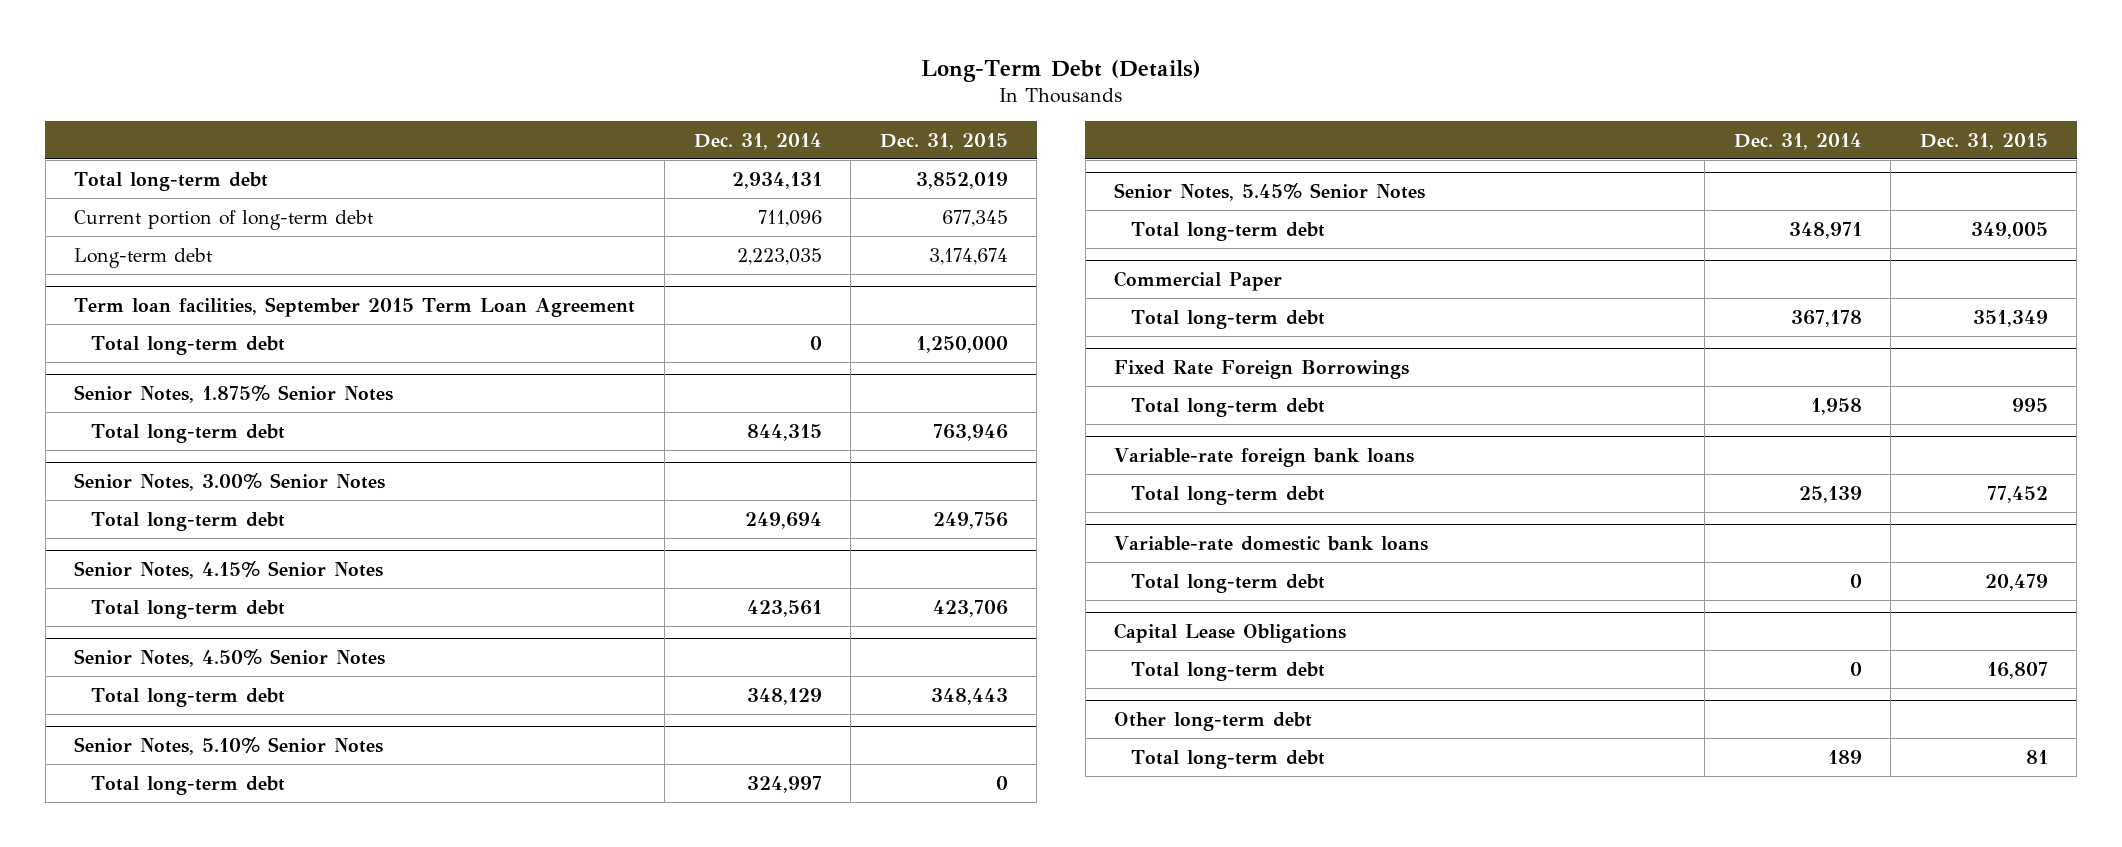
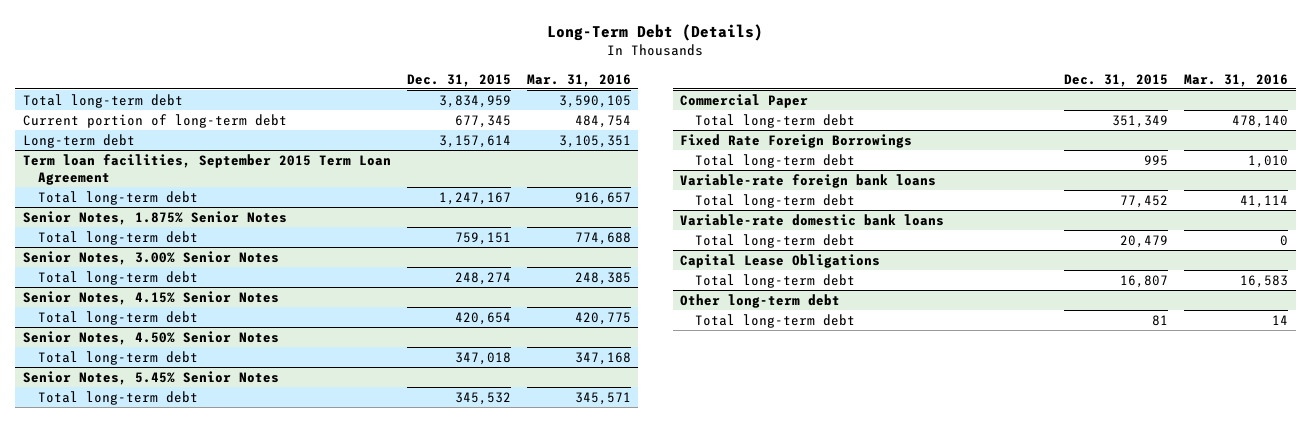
[693,132,822,150] Dec. 31, 2014 -> none
none -> [526,73,631,87] Mar. 31, 2016
[915,171,1008,189] 3,852,019 -> [438,94,511,108] 3,834,959
[928,247,1008,265] 3,174,674 -> [438,134,511,148] 3,157,614
[915,335,1008,353] 1,250,000 -> [438,191,511,205] 1,247,167
[932,423,1008,441] 763,946 -> [454,231,511,245] 759,151
[932,511,1008,529] 249,756 -> [454,271,511,285] 248,274
[932,599,1008,617] 423,706 -> [454,311,511,325] 420,654
[74,735,384,755] Senior Notes, 5.10% Senior Notes -> none
[90,775,285,795] Total long-term debt -> none
[930,687,1008,705] 348,443 -> [454,351,511,365] 347,018
[1970,221,2048,239] 349,005 -> [454,391,511,405] 345,532

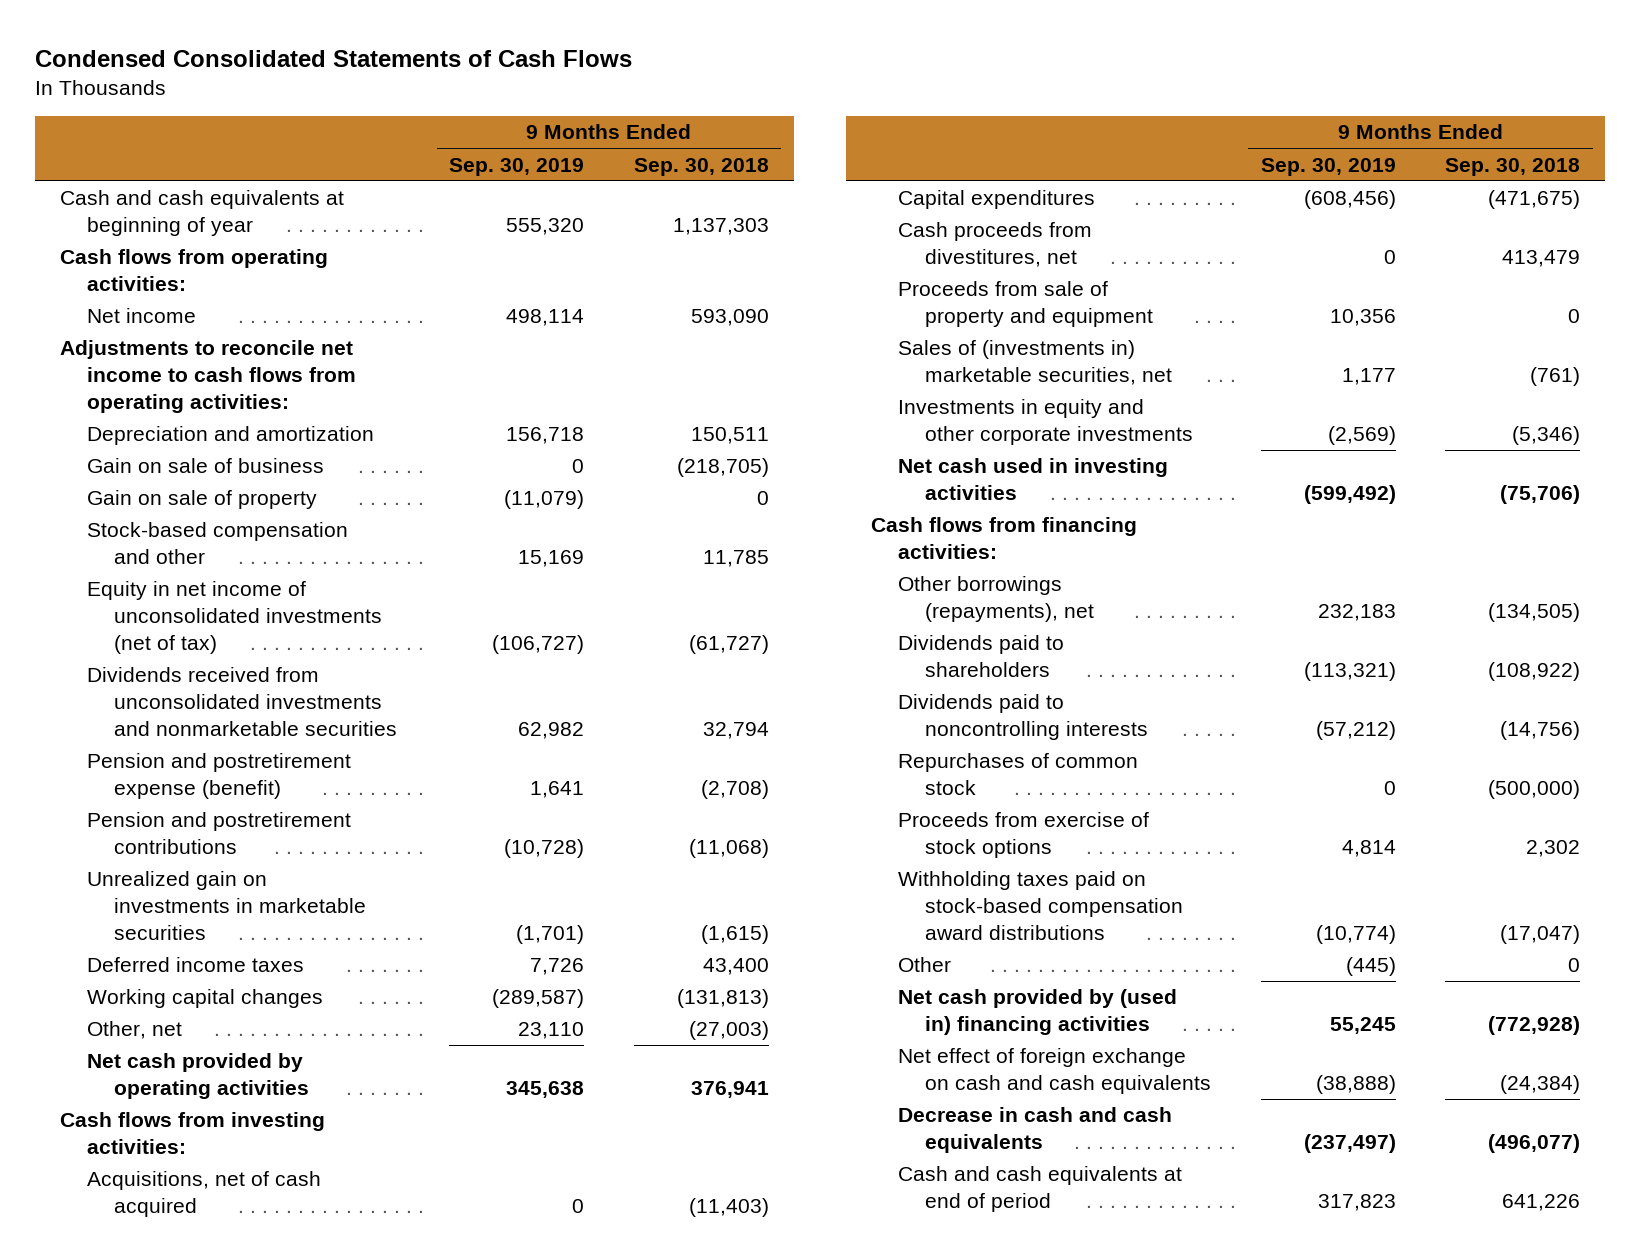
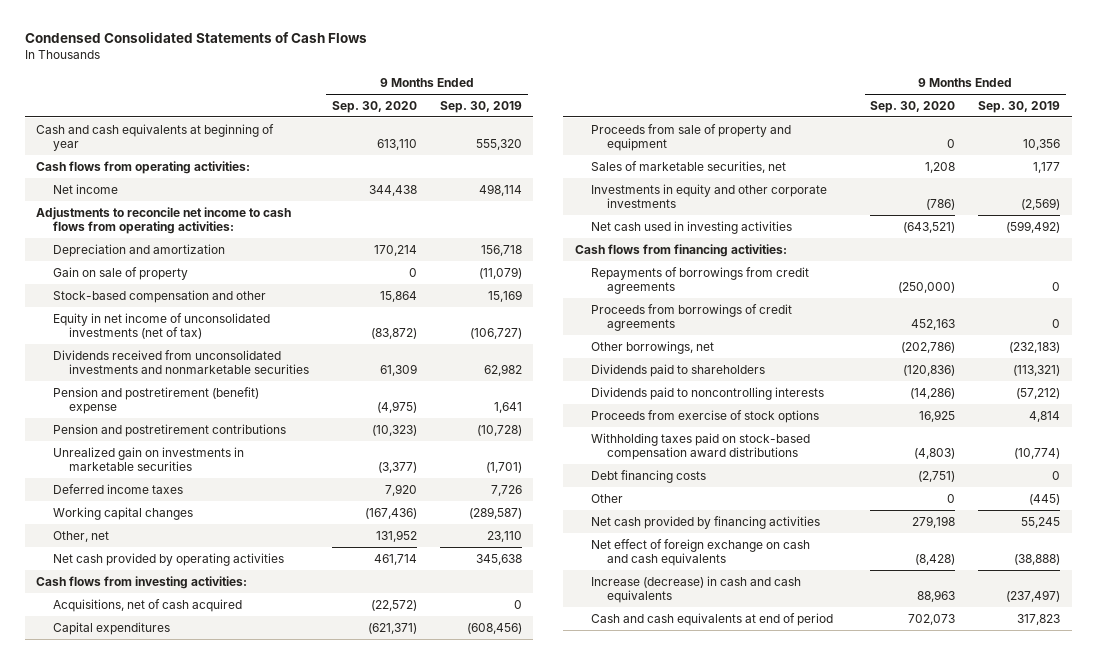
[633,157,769,176] Sep. 30, 2018 -> none
none -> [332,100,418,113] Sep. 30, 2020
[86,458,324,474] Gain on sale of business -> none
[86,753,351,799] Pension and postretirement expense (benefit) -> [52,386,259,414] Pension and postretirement (benefit) expense
[897,222,1092,267] Cash proceeds from divestitures, net -> none
[897,340,1172,385] Sales of (investments in) marketable securities, net -> [590,160,786,173] Sales of marketable securities, net
none -> [590,266,809,294] Repayments of borrowings from credit agreements
none -> [590,303,792,331] Proceeds from borrowings of credit agreements
[897,576,1094,622] Other borrowings (repayments), net -> [590,340,714,354] Other borrowings, net
[1317,603,1396,621] 232,183 -> [1009,341,1061,353] (232,183)
[897,753,1138,795] Repurchases of common stock -> none
none -> [590,469,706,483] Debt financing costs
[897,989,1177,1035] Net cash provided by (used in) financing activities -> [590,515,820,529] Net cash provided by financing activities
[897,1107,1172,1153] Decrease in cash and cash equivalents -> [590,575,801,603] Increase (decrease) in cash and cash equivalents

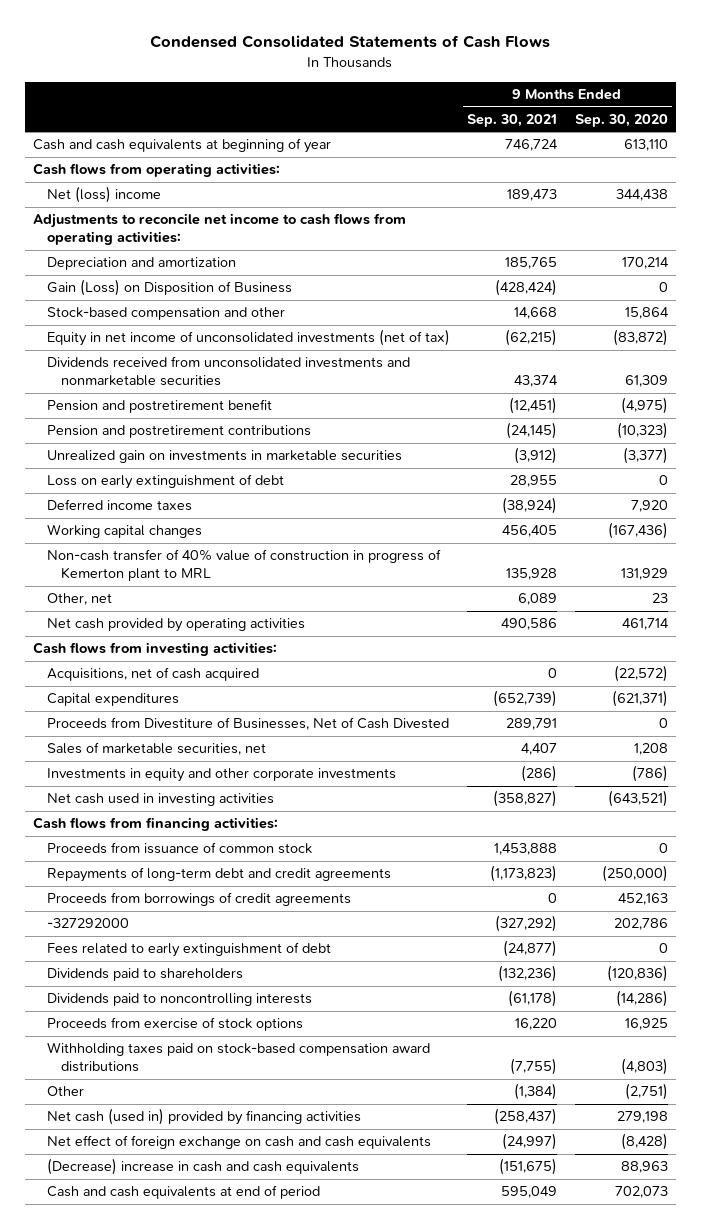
[439,100,522,113] Sep. 30, 2019 -> none
none -> [467,113,558,127] Sep. 30, 2021
[52,183,118,194] Net income -> [47,186,162,204] Net (loss) income
[52,266,188,280] Gain on sale of property -> none
none -> [47,279,293,297] Gain (Loss) on Disposition of Business
[52,386,259,414] Pension and postretirement (benefit) expense -> [47,399,273,414] Pension and postretirement benefit
none -> [47,474,285,490] Loss on early extinguishment of debt
none -> [47,549,442,582] Non-cash transfer of 40% value of construction in progress of Kemerton plant to MRL
[376,529,418,542] 131,952 -> [651,593,668,604] 23
[590,123,791,151] Proceeds from sale of property and equipment -> none
none -> [47,717,450,731] Proceeds from Divestiture of Businesses, Net of Cash Divested
none -> [47,842,313,855] Proceeds from issuance of common stock
[590,266,809,294] Repayments of borrowings from credit agreements -> [47,867,392,883] Repayments of long-term debt and credit agreements
[590,340,714,354] Other borrowings, net -> none
none -> [47,918,130,929] -327292000
none -> [47,942,332,958] Fees related to early extinguishment of debt
[590,469,706,483] Debt financing costs -> none
[947,493,956,503] 0 -> [624,1083,668,1101] (2,751)
[590,515,820,529] Net cash provided by financing activities -> [47,1108,362,1126] Net cash (used in) provided by financing activities
[590,575,801,603] Increase (decrease) in cash and cash equivalents -> [47,1158,360,1176] (Decrease) increase in cash and cash equivalents

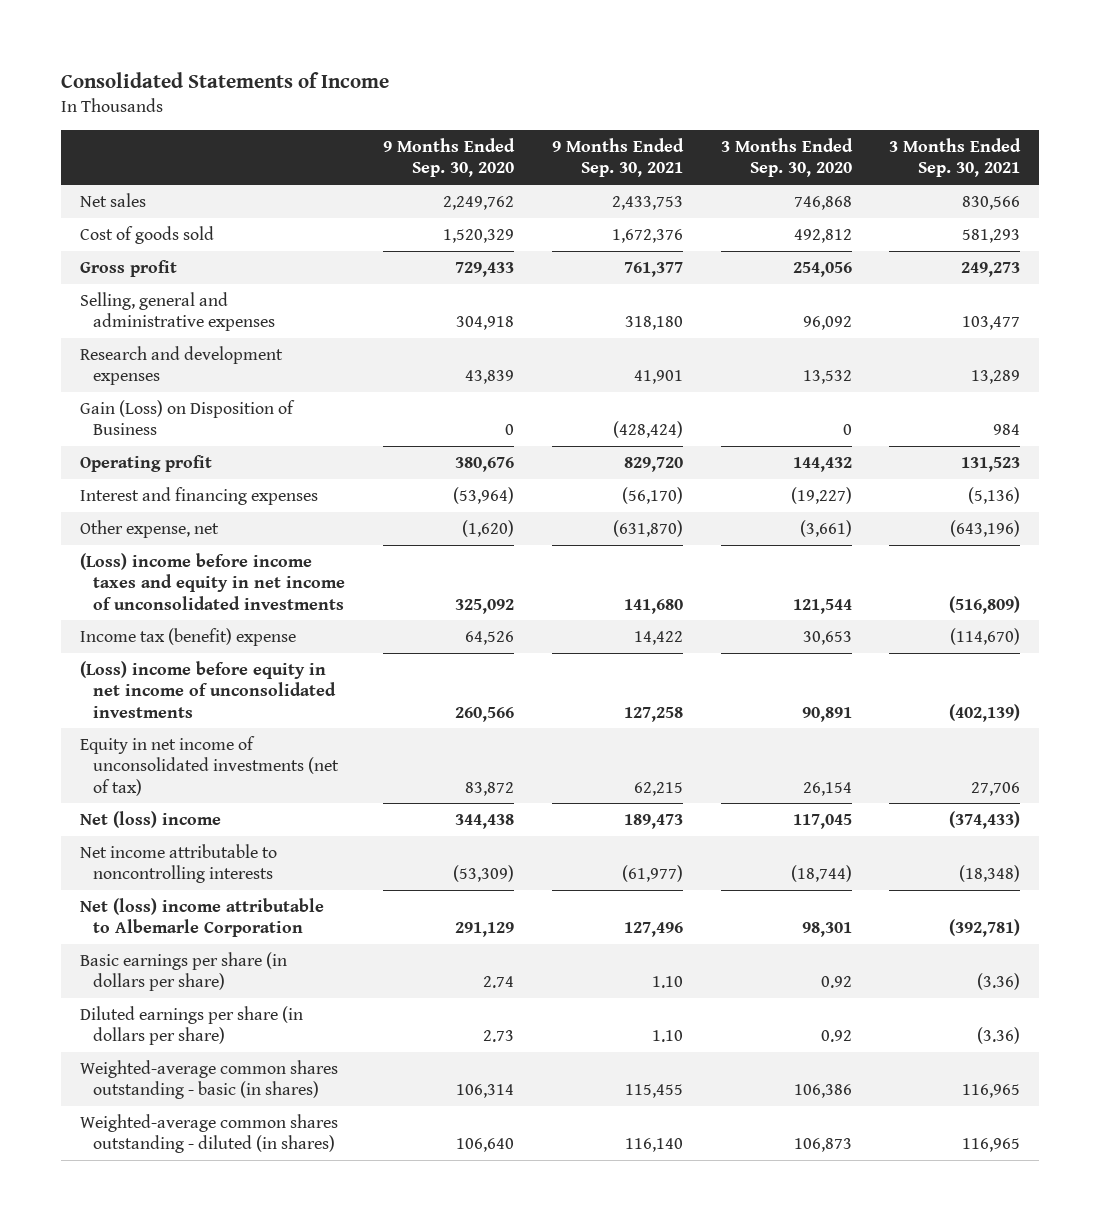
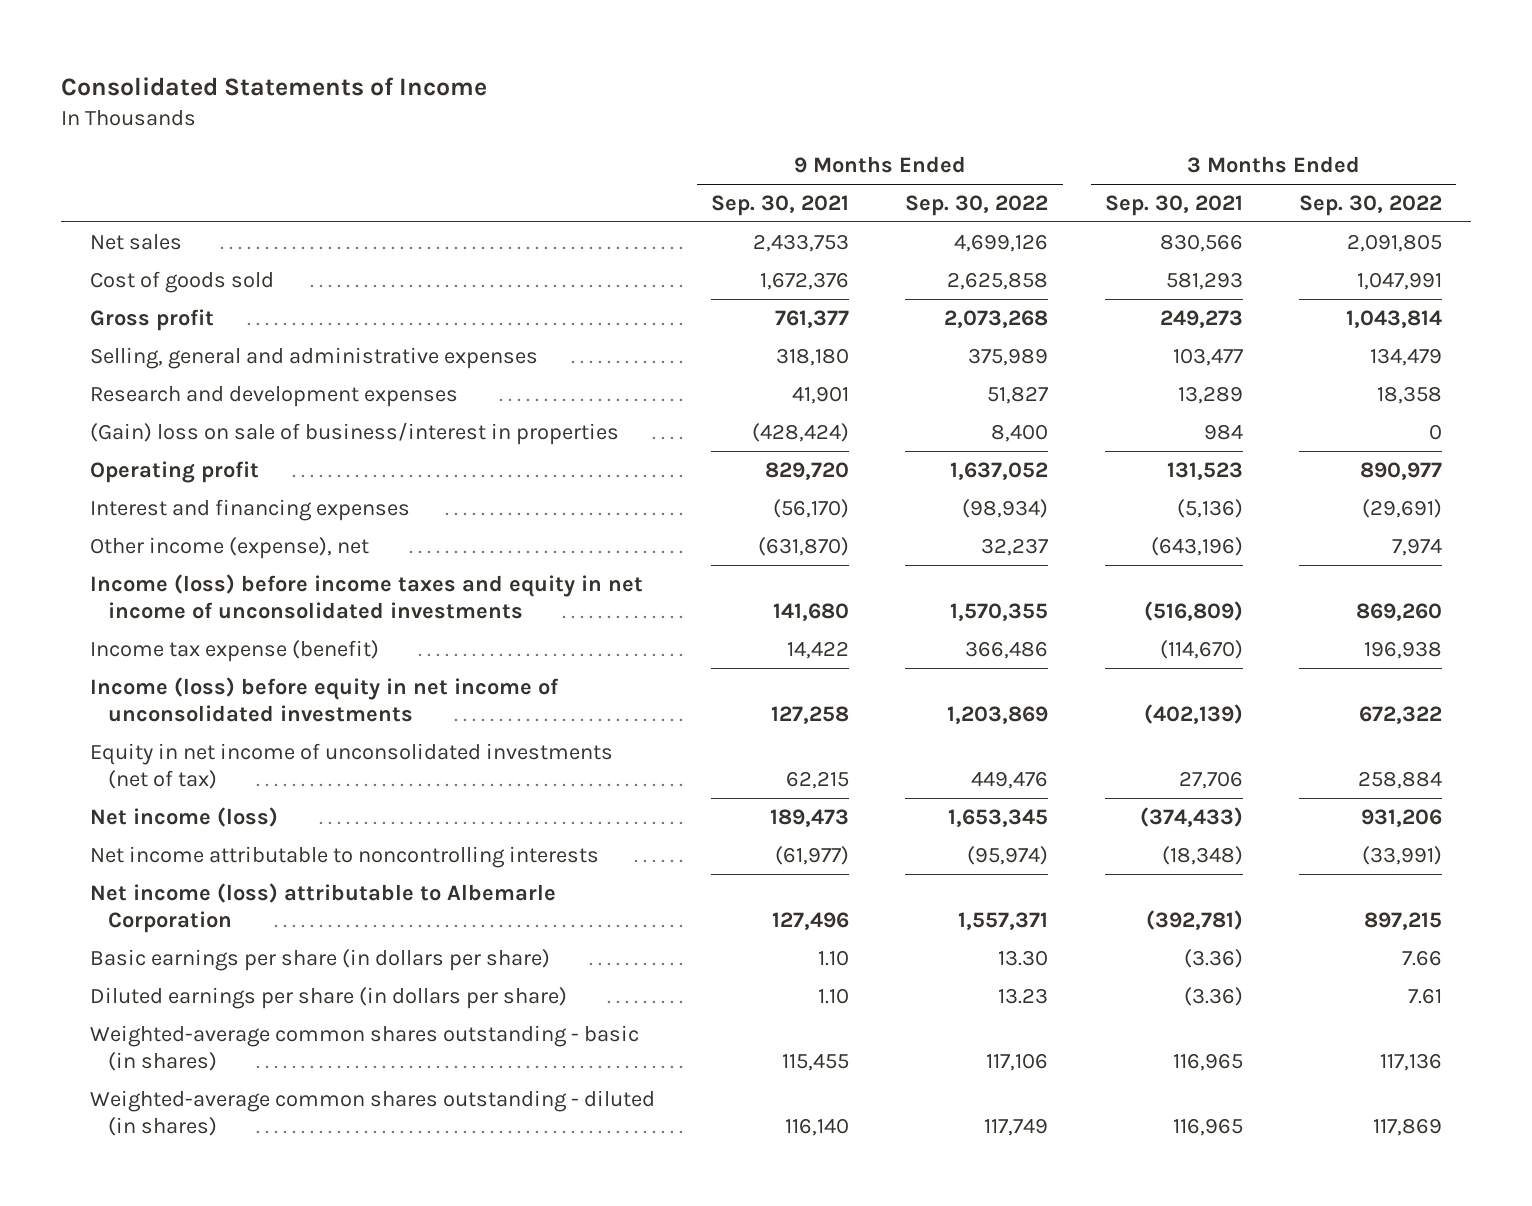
[383,137,516,178] 9 Months Ended Sep. 30, 2020 -> none
[720,137,853,178] 3 Months Ended Sep. 30, 2020 -> none
none -> [905,194,1049,216] Sep. 30, 2022
none -> [1299,194,1443,216] Sep. 30, 2022
[79,399,295,436] Gain (Loss) on Disposition of Business -> [89,421,619,445] (Gain) loss on sale of business/interest in properties
[79,519,219,538] Other expense, net -> [89,536,369,559] Other income (expense), net
[79,552,346,610] (Loss) income before income taxes and equity in net income of unconsolidated investments -> [89,573,643,620] Income (loss) before income taxes and equity in net income of unconsolidated investments
[79,627,296,646] Income tax (benefit) expense -> [89,639,379,662] Income tax expense (benefit)
[79,660,337,718] (Loss) income before equity in net income of unconsolidated investments -> [89,676,559,723] Income (loss) before equity in net income of unconsolidated investments
[79,810,221,828] Net (loss) income -> [89,806,278,827] Net income (loss)
[79,897,324,938] Net (loss) income attributable to Albemarle Corporation -> [89,882,556,934] Net income (loss) attributable to Albemarle Corporation

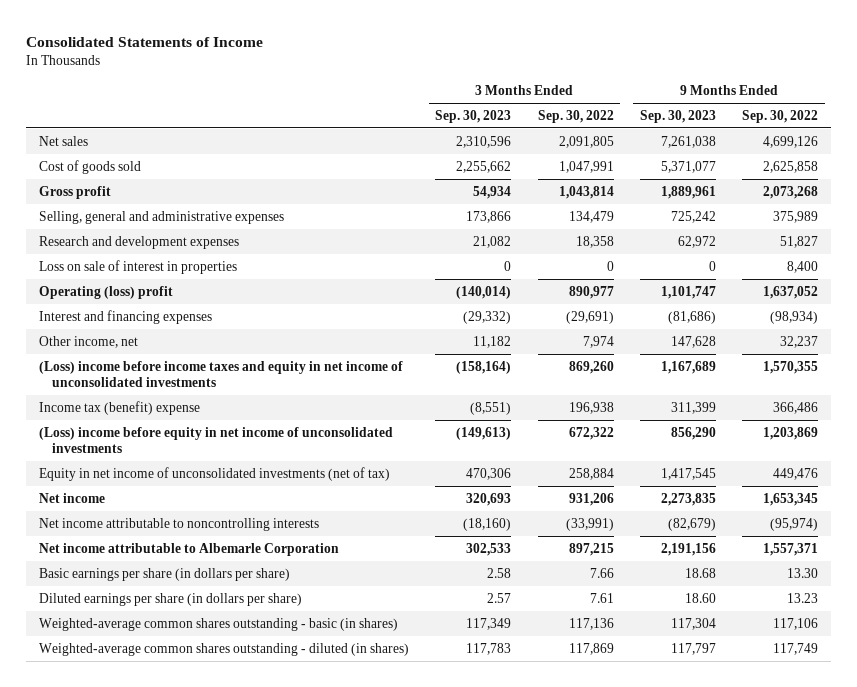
[711,194,850,216] Sep. 30, 2021 -> none
[1104,194,1243,216] Sep. 30, 2021 -> none
none -> [435,109,512,123] Sep. 30, 2023
none -> [639,109,716,123] Sep. 30, 2023
[89,421,619,445] (Gain) loss on sale of business/interest in properties -> [38,259,237,274] Loss on sale of interest in properties
[89,460,259,483] Operating profit -> [38,285,173,299] Operating (loss) profit
[89,536,369,559] Other income (expense), net -> [38,335,138,348] Other income, net
[89,573,643,620] Income (loss) before income taxes and equity in net income of unconsolidated investments -> [38,360,403,387] (Loss) income before income taxes and equity in net income of unconsolidated investments
[89,639,379,662] Income tax expense (benefit) -> [38,400,200,415] Income tax (benefit) expense
[89,676,559,723] Income (loss) before equity in net income of unconsolidated investments -> [38,426,393,453] (Loss) income before equity in net income of unconsolidated investments
[89,806,278,827] Net income (loss) -> [38,492,105,503] Net income
[89,882,556,934] Net income (loss) attributable to Albemarle Corporation -> [38,542,339,556] Net income attributable to Albemarle Corporation

